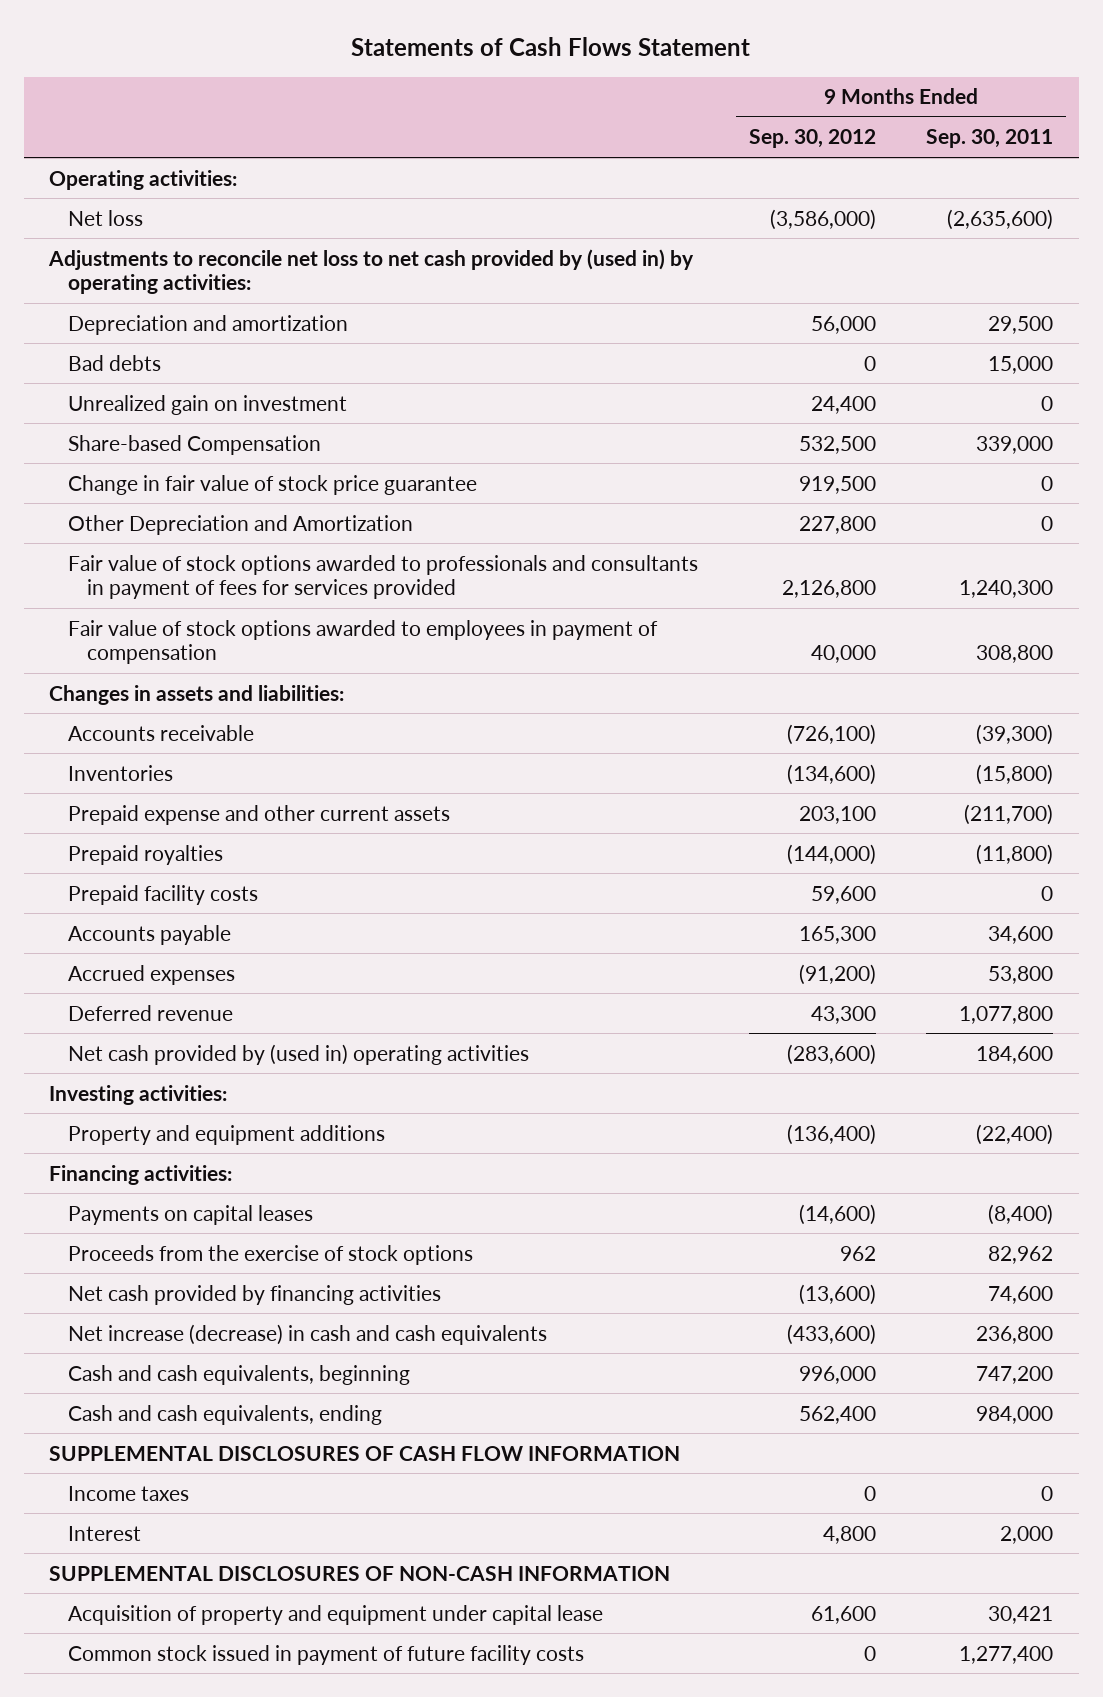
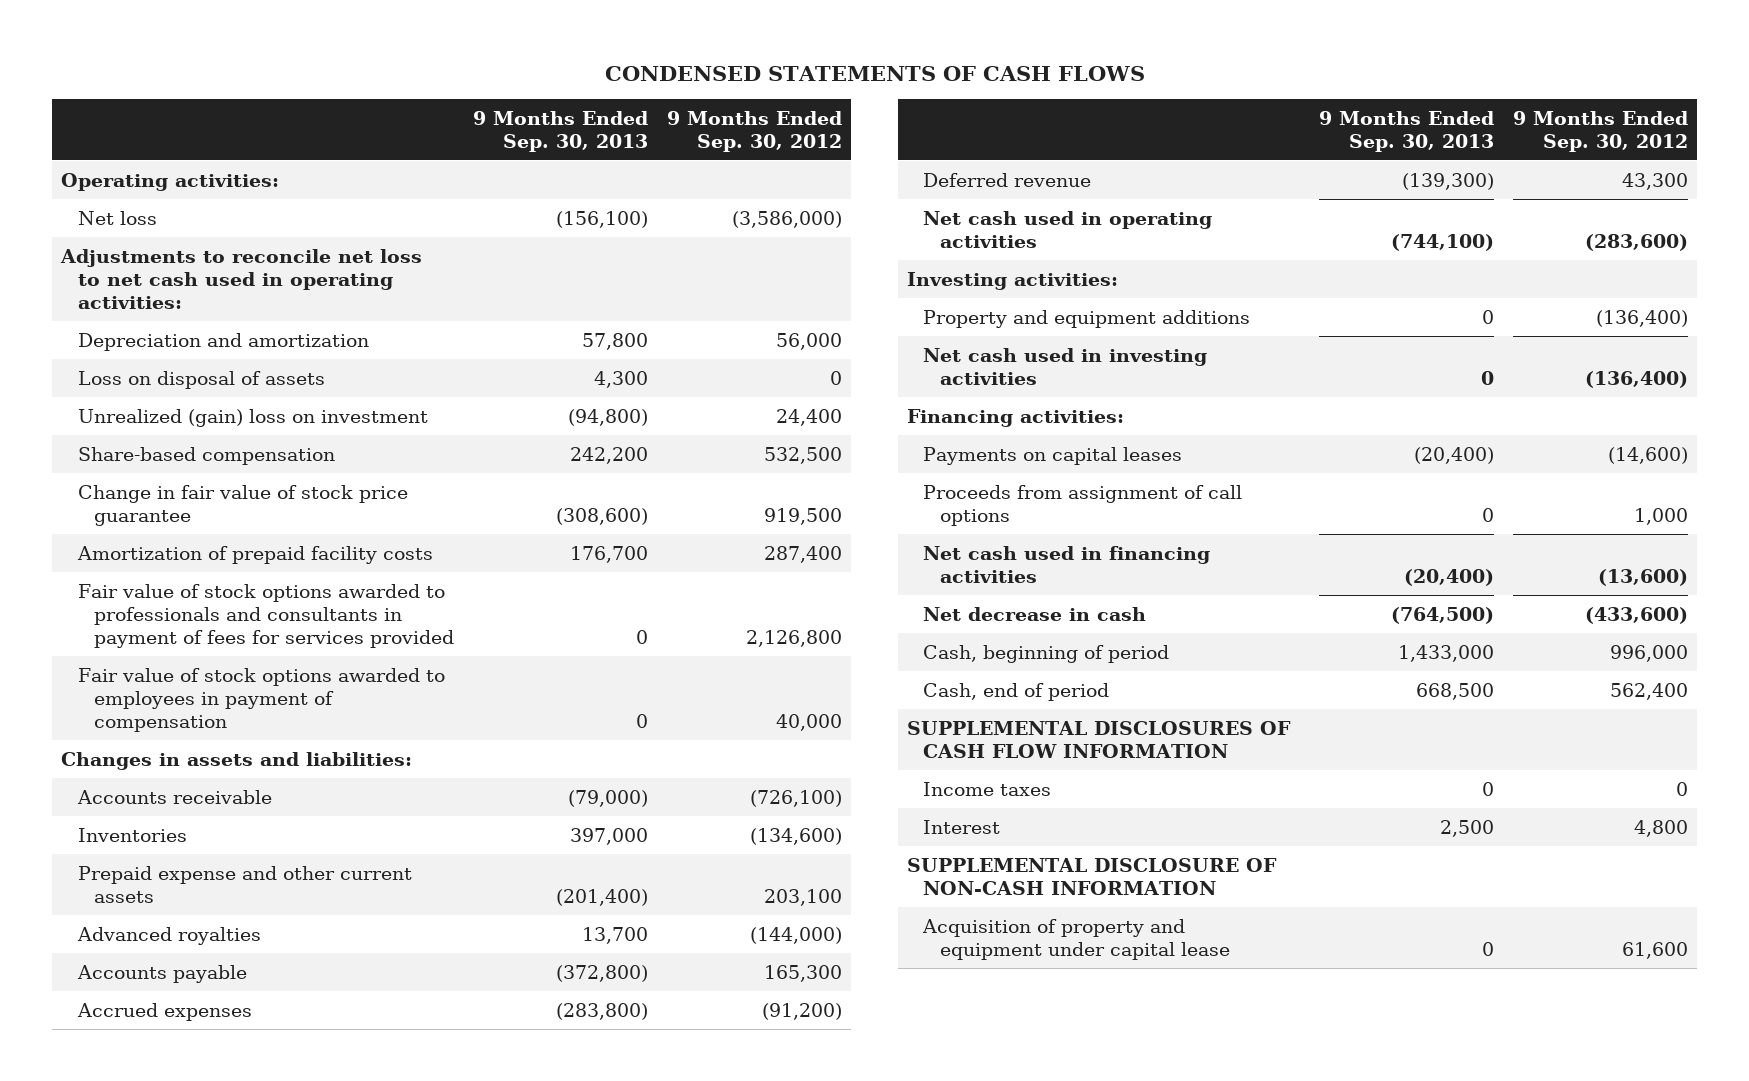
[351,37,751,57] Statements of Cash Flows Statement -> [604,65,1145,81] CONDENSED STATEMENTS OF CASH FLOWS
[926,129,1054,149] Sep. 30, 2011 -> none
none -> [473,110,649,152] 9 Months Ended Sep. 30, 2013
[48,248,695,294] Adjustments to reconcile net loss to net cash provided by (used in) by operating activities: -> [60,248,423,309] Adjustments to reconcile net loss to net cash used in operating activities:
[68,354,162,371] Bad debts -> none
none -> [77,370,325,389] Loss on disposal of assets
[68,394,348,415] Unrealized gain on investment -> [77,408,428,427] Unrealized (gain) loss on investment
[68,434,322,455] Share-based Compensation -> [77,446,335,465] Share-based compensation
[68,514,414,535] Other Depreciation and Amortization -> none
none -> [76,545,433,564] Amortization of prepaid facility costs
[68,884,259,905] Prepaid facility costs -> none
[68,844,224,865] Prepaid royalties -> [76,926,261,945] Advanced royalties
[68,1043,530,1065] Net cash provided by (used in) operating activities -> [923,210,1213,248] Net cash used in operating activities
none -> [923,347,1208,385] Net cash used in investing activities
[68,1244,474,1265] Proceeds from the exercise of stock options -> none
none -> [923,484,1243,526] Proceeds from assignment of call options
[68,1284,442,1305] Net cash provided by financing activities -> [923,545,1211,583] Net cash used in financing activities
[68,1323,548,1345] Net increase (decrease) in cash and cash equivalents -> [923,606,1147,621] Net decrease in cash
[68,1364,411,1385] Cash and cash equivalents, beginning -> [923,644,1170,663] Cash, beginning of period
[68,1404,383,1425] Cash and cash equivalents, ending -> [923,682,1110,701] Cash, end of period
[49,1565,671,1581] SUPPLEMENTAL DISCLOSURES OF NON-CASH INFORMATION -> [906,857,1277,895] SUPPLEMENTAL DISCLOSURE OF NON-CASH INFORMATION
[68,1644,585,1665] Common stock issued in payment of future facility costs -> none

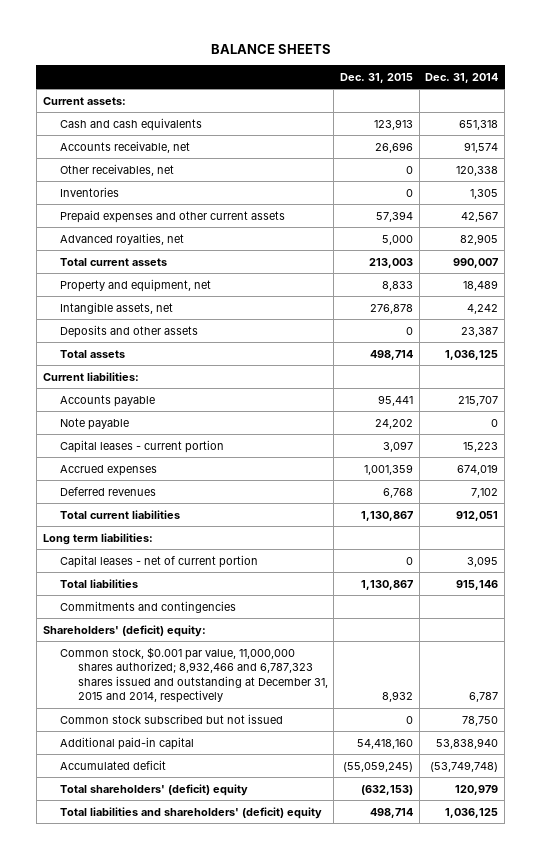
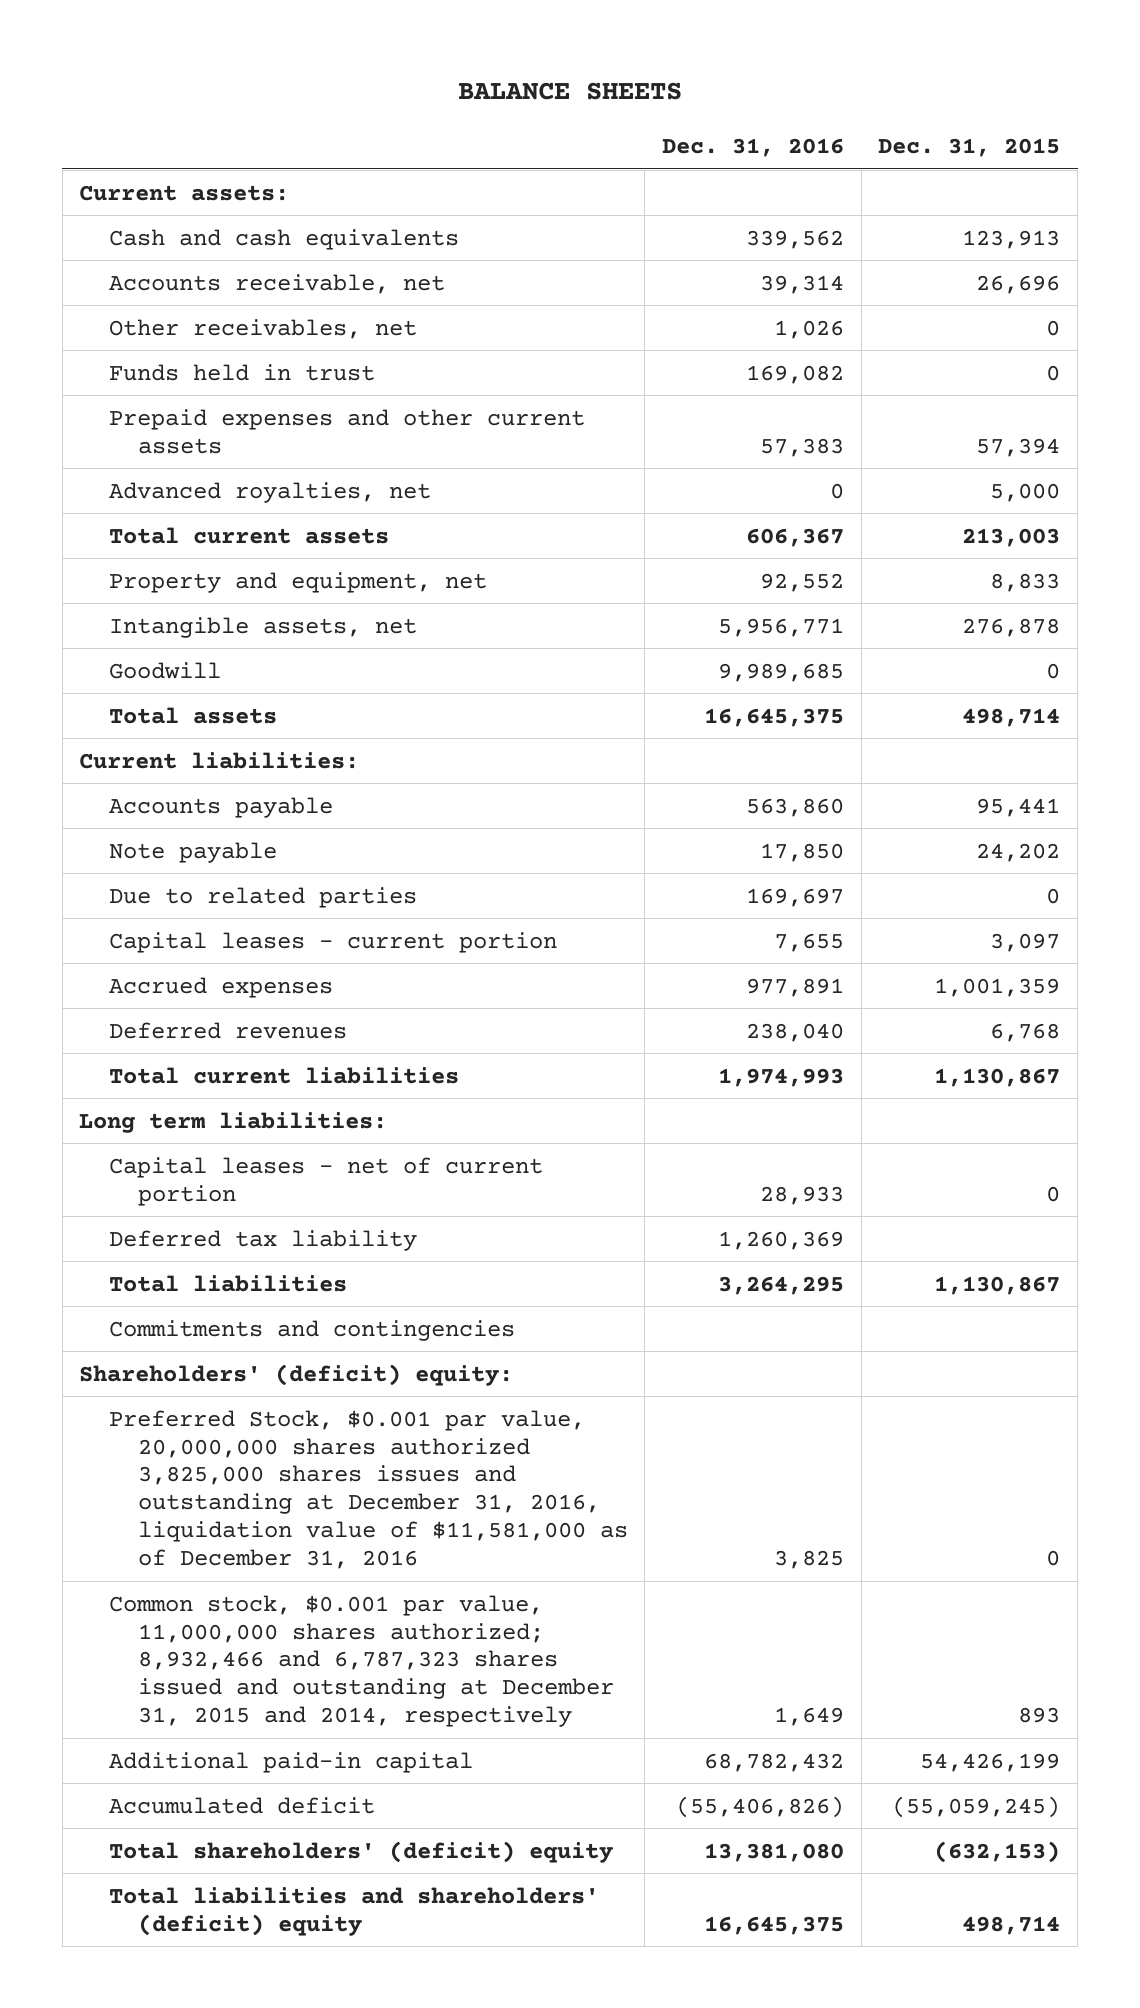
[425,72,499,83] Dec. 31, 2014 -> none
none -> [662,138,845,158] Dec. 31, 2016
[60,186,120,197] Inventories -> none
none -> [108,363,375,381] Funds held in trust
[60,324,199,338] Deposits and other assets -> none
none -> [108,661,221,679] Goodwill
none -> [108,886,417,908] Due to related parties
none -> [108,1229,417,1251] Deferred tax liability
[60,713,284,724] Common stock subscribed but not issued -> none
none -> [108,1409,628,1569] Preferred Stock, $0.001 par value, 20,000,000 shares authorized 3,825,000 shares issues and outstanding at December 31, 2016, liquidation value of $11,581,000 as of December 31, 2016
[382,691,414,703] 8,932 -> [1018,1707,1061,1724] 893
[357,738,414,749] 54,418,160 -> [920,1752,1061,1772] 54,426,199

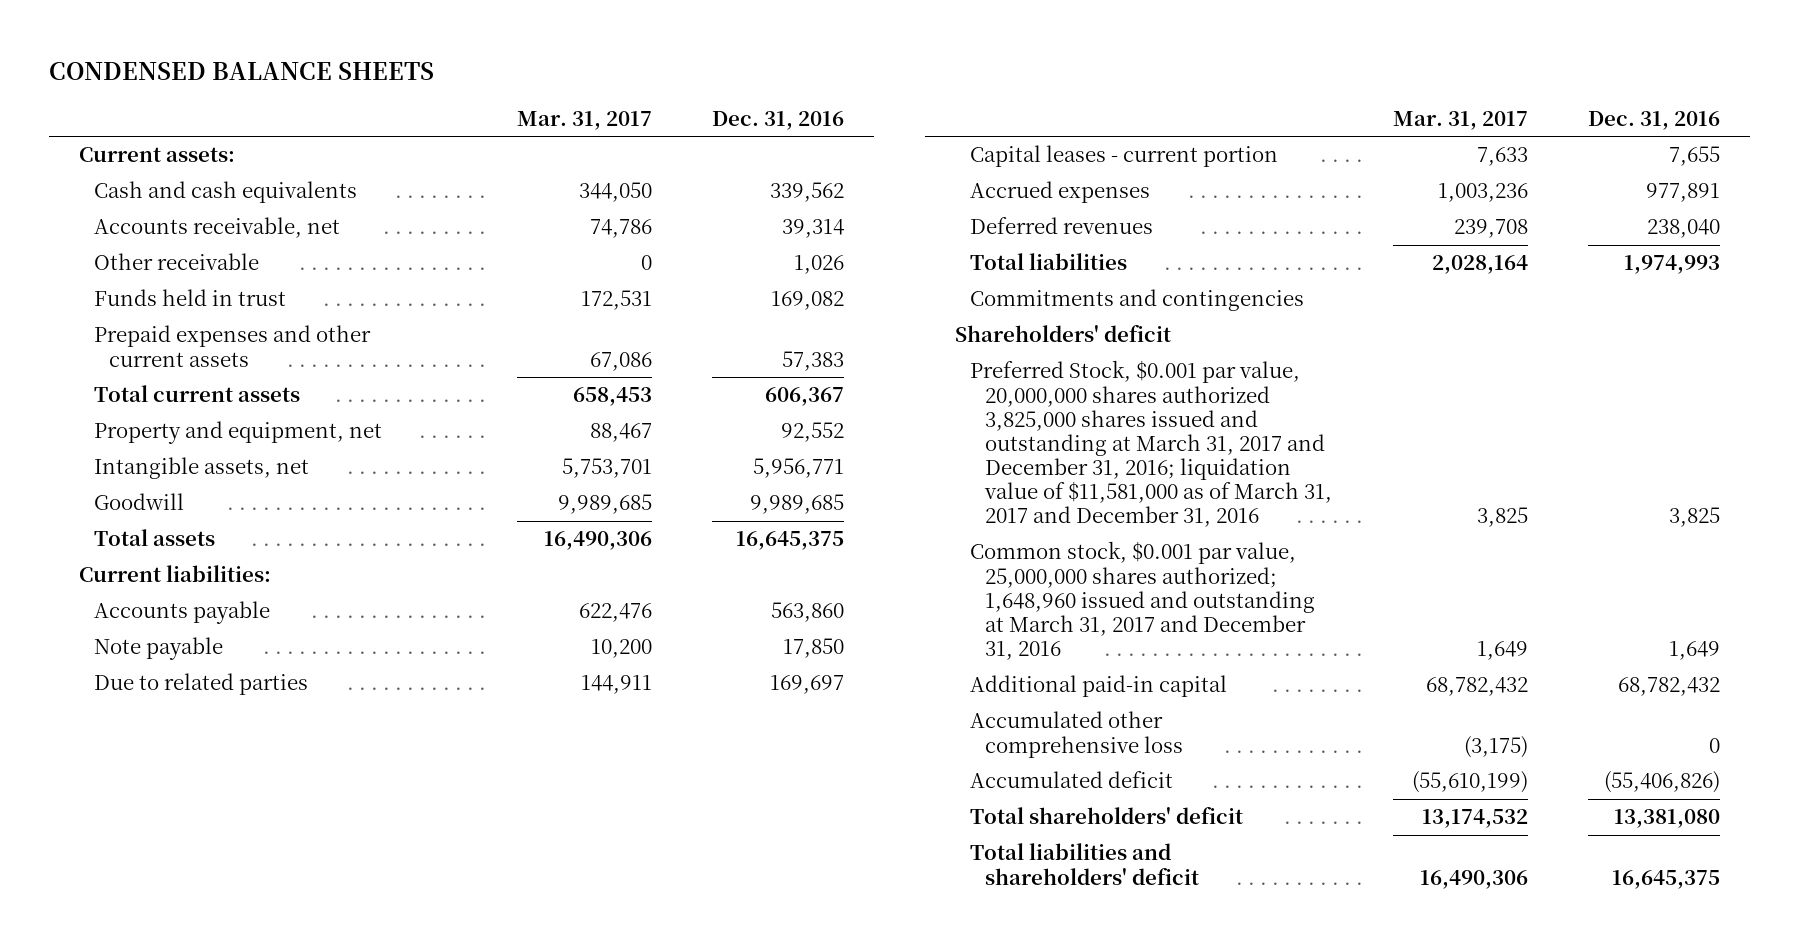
[457,82,682,101] BALANCE SHEETS -> [48,62,434,81] CONDENSED BALANCE SHEETS
[878,138,1061,158] Dec. 31, 2015 -> none
none -> [516,110,652,130] Mar. 31, 2017
[108,318,417,339] Other receivables, net -> [94,253,260,271] Other receivable
[108,481,431,503] Advanced royalties, net -> none
[108,1066,459,1084] Total current liabilities -> none
[79,1111,388,1133] Long term liabilities: -> none
[108,1156,543,1206] Capital leases - net of current portion -> none
[108,1229,417,1251] Deferred tax liability -> none
[718,1275,845,1295] 3,264,295 -> [1624,255,1721,275] 1,974,993
[79,1363,514,1386] Shareholders' (deficit) equity: -> [955,325,1172,343] Shareholders' deficit
[108,1409,628,1569] Preferred Stock, $0.001 par value, 20,000,000 shares authorized 3,825,000 shares issues and outstanding at December 31, 2016, liquidation value of $11,581,000 as of December 31, 2016 -> [970,360,1333,528] Preferred Stock, $0.001 par value, 20,000,000 shares authorized 3,825,000 shares issued and outstanding at March 31, 2017 and December 31, 2016; liquidation value of $11,581,000 as of March 31, 2017 and December 31, 2016
[108,1594,614,1728] Common stock, $0.001 par value, 11,000,000 shares authorized; 8,932,466 and 6,787,323 shares issued and outstanding at December 31, 2015 and 2014, respectively -> [970,541,1316,661] Common stock, $0.001 par value, 25,000,000 shares authorized; 1,648,960 issued and outstanding at March 31, 2017 and December 31, 2016
none -> [970,711,1184,758] Accumulated other comprehensive loss
[108,1840,613,1863] Total shareholders' (deficit) equity -> [970,807,1244,825] Total shareholders' deficit
[108,1886,599,1936] Total liabilities and shareholders' (deficit) equity -> [970,843,1200,885] Total liabilities and shareholders' deficit

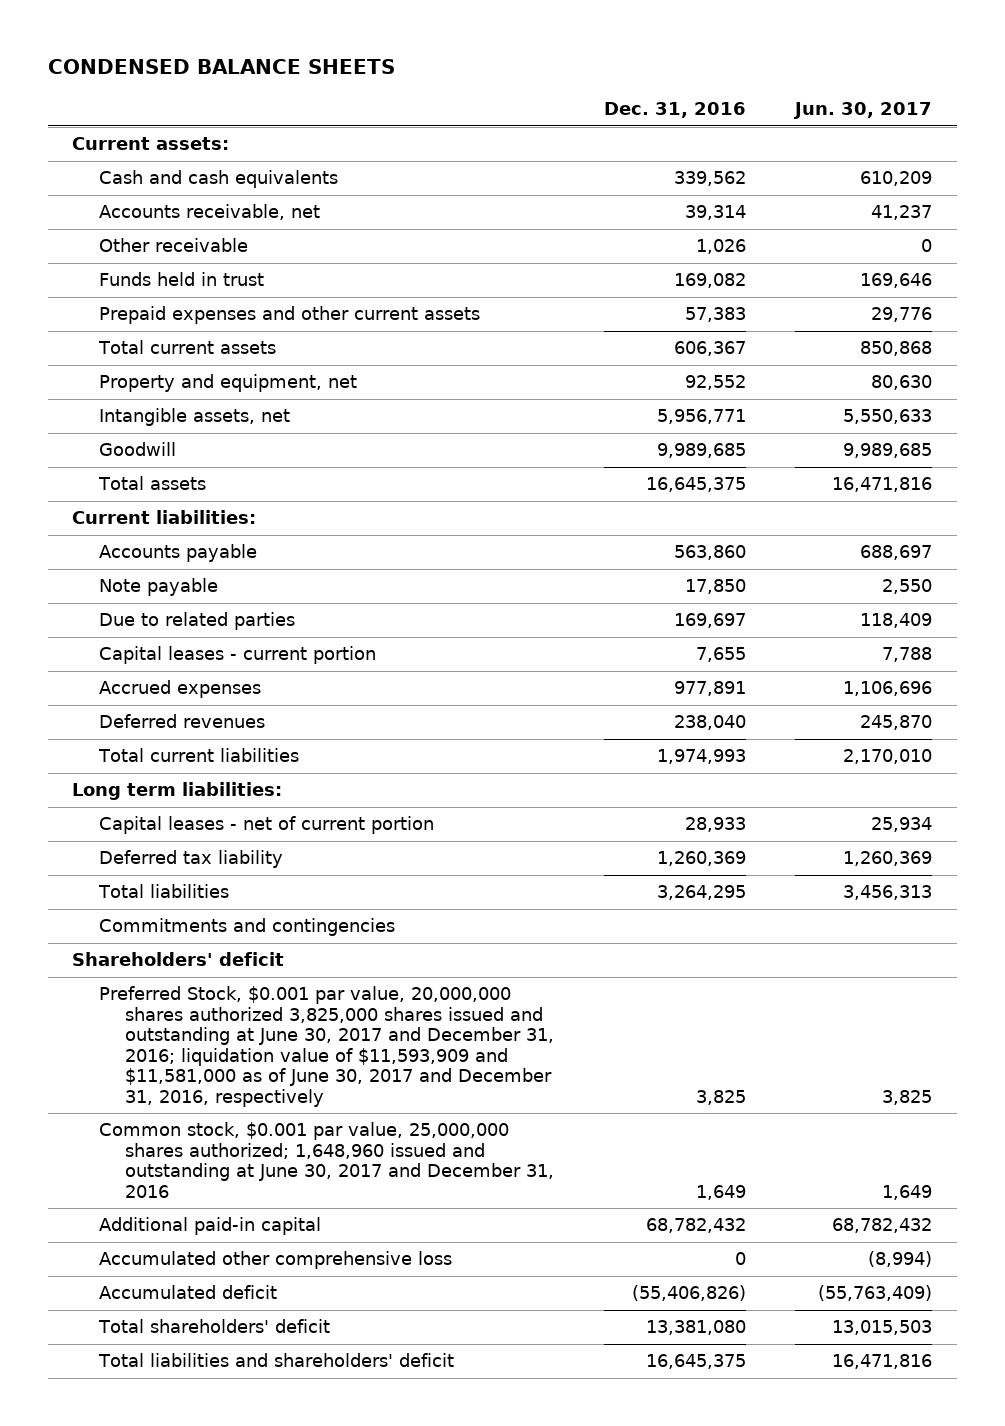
[516,110,652,130] Mar. 31, 2017 -> none
none -> [793,102,933,120] Jun. 30, 2017
none -> [97,748,299,763] Total current liabilities
none -> [72,782,283,801] Long term liabilities:
none -> [98,816,434,835] Capital leases - net of current portion
none -> [98,850,283,869] Deferred tax liability
[1624,255,1721,275] 1,974,993 -> [656,885,746,901] 3,264,295
[970,360,1333,528] Preferred Stock, $0.001 par value, 20,000,000 shares authorized 3,825,000 shares issued and outstanding at March 31, 2017 and December 31, 2016; liquidation value of $11,581,000 as of March 31, 2017 and December 31, 2016 -> [98,986,555,1107] Preferred Stock, $0.001 par value, 20,000,000 shares authorized 3,825,000 shares issued and outstanding at June 30, 2017 and December 31, 2016; liquidation value of $11,593,909 and $11,581,000 as of June 30, 2017 and December 31, 2016, respectively
[970,541,1316,661] Common stock, $0.001 par value, 25,000,000 shares authorized; 1,648,960 issued and outstanding at March 31, 2017 and December 31, 2016 -> [98,1122,555,1198] Common stock, $0.001 par value, 25,000,000 shares authorized; 1,648,960 issued and outstanding at June 30, 2017 and December 31, 2016

